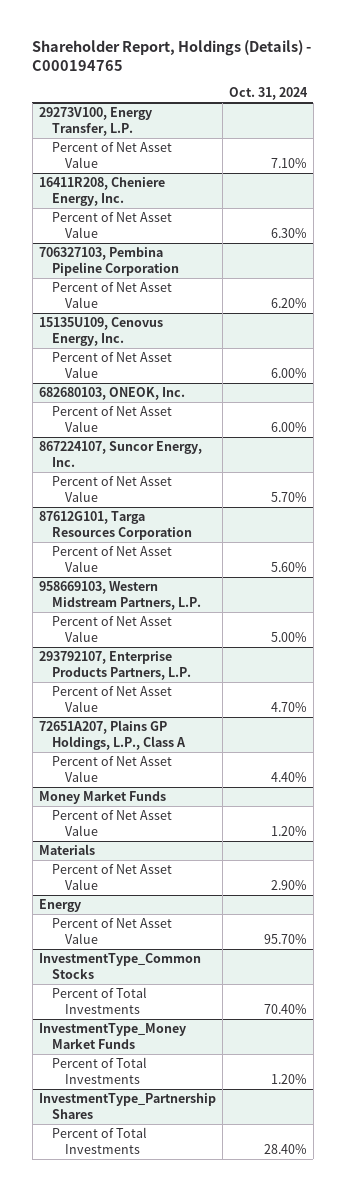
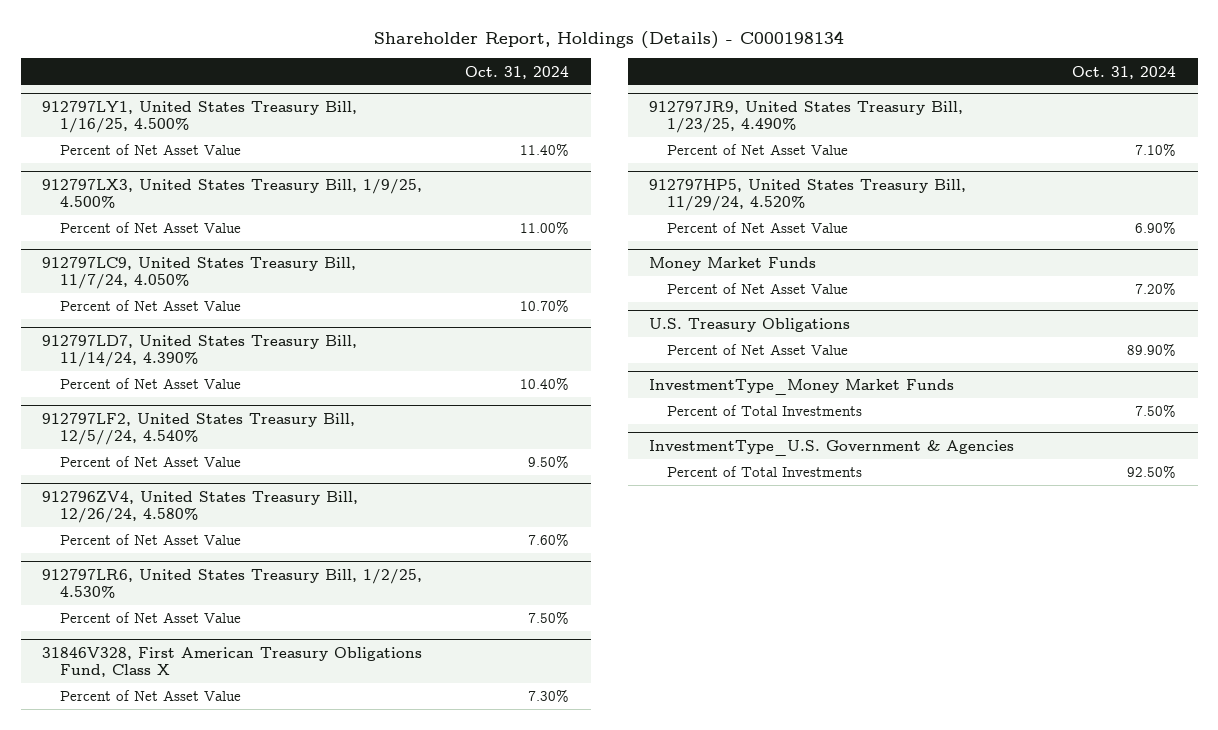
[32,39,312,71] Shareholder Report, Holdings (Details) - C000194765 -> [374,30,845,49] Shareholder Report, Holdings (Details) - C000198134
[38,107,152,136] 29273V100, Energy Transfer, L.P. -> none
none -> [42,100,358,134] 912797LY1, United States Treasury Bill, 1/16/25, 4.500%
none -> [60,144,242,156] Percent of Net Asset Value
none -> [42,178,423,209] 912797LX3, United States Treasury Bill, 1/9/25, 4.500%
none -> [60,222,242,234] Percent of Net Asset Value
none -> [42,256,357,290] 912797LC9, United States Treasury Bill, 11/7/24, 4.050%
none -> [60,300,242,312] Percent of Net Asset Value
none -> [42,334,358,368] 912797LD7, United States Treasury Bill, 11/14/24, 4.390%
none -> [60,378,242,390] Percent of Net Asset Value
none -> [42,412,356,446] 912797LF2, United States Treasury Bill, 12/5//24, 4.540%
none -> [60,456,242,468] Percent of Net Asset Value
none -> [42,490,359,524] 912796ZV4, United States Treasury Bill, 12/26/24, 4.580%
none -> [60,534,242,546] Percent of Net Asset Value
none -> [42,568,423,599] 912797LR6, United States Treasury Bill, 1/2/25, 4.530%
none -> [60,612,242,624] Percent of Net Asset Value
none -> [42,646,423,678] 31846V328, First American Treasury Obligations Fund, Class X
none -> [60,690,242,702] Percent of Net Asset Value
none -> [649,100,964,134] 912797JR9, United States Treasury Bill, 1/23/25, 4.490%
[38,177,165,206] 16411R208, Cheniere Energy, Inc. -> none
[38,247,179,276] 706327103, Pembina Pipeline Corporation -> none
[51,282,172,308] Percent of Net Asset Value -> none
[38,317,163,346] 15135U109, Cenovus Energy, Inc. -> none
[51,352,172,378] Percent of Net Asset Value -> none
[38,387,185,401] 682680103, ONEOK, Inc. -> none
[51,406,172,432] Percent of Net Asset Value -> none
[38,441,202,467] 867224107, Suncor Energy, Inc. -> none
[51,476,172,502] Percent of Net Asset Value -> none
[38,511,192,540] 87612G101, Targa Resources Corporation -> none
[51,546,172,572] Percent of Net Asset Value -> none
[38,581,201,610] 958669103, Western Midstream Partners, L.P. -> none
[51,616,172,642] Percent of Net Asset Value -> none
[38,651,191,680] 293792107, Enterprise Products Partners, L.P. -> none
[51,686,172,712] Percent of Net Asset Value -> none
[38,720,186,750] 72651A207, Plains GP Holdings, L.P., Class A -> none
[51,756,172,782] Percent of Net Asset Value -> none
none -> [649,178,967,212] 912797HP5, United States Treasury Bill, 11/29/24, 4.520%
[270,227,307,238] 6.30% -> [1135,221,1177,235] 6.90%
[38,844,95,856] Materials -> none
[38,899,81,913] Energy -> none
[51,918,172,944] Percent of Net Asset Value -> none
[38,953,201,979] InvestmentType_Common Stocks -> none
[51,987,147,1014] Percent of Total Investments -> none
[270,825,307,836] 1.20% -> [1135,282,1177,296] 7.20%
none -> [649,317,851,332] U.S. Treasury Obligations
[270,879,307,890] 2.90% -> [1127,343,1177,357] 89.90%
[38,1093,216,1119] InvestmentType_Partnership Shares -> none
[270,1073,307,1084] 1.20% -> [1135,404,1177,418] 7.50%
none -> [649,439,1015,456] InvestmentType_U.S. Government & Agencies
[263,1143,307,1154] 28.40% -> [1127,465,1177,479] 92.50%

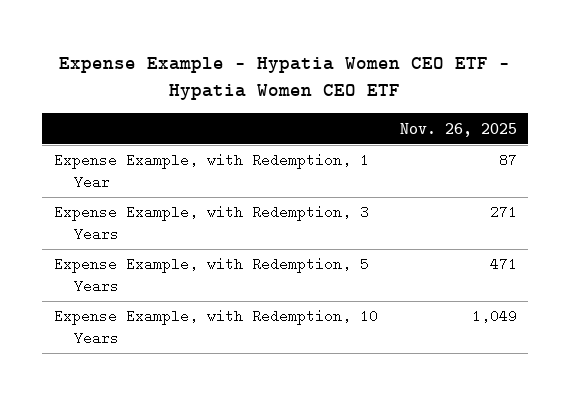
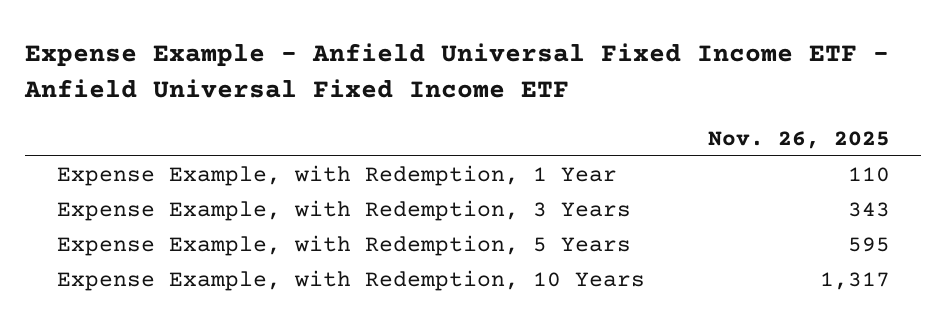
[59,57,511,100] Expense Example - Hypatia Women CEO ETF - Hypatia Women CEO ETF -> [24,43,890,99] Expense Example - Anfield Universal Fixed Income ETF - Anfield Universal Fixed Income ETF
[498,153,517,168] 87 -> [847,167,890,183] 110
[489,205,517,220] 271 -> [847,202,890,218] 343
[489,257,517,272] 471 -> [847,237,890,253] 595
[471,309,517,324] 1,049 -> [819,272,890,291] 1,317

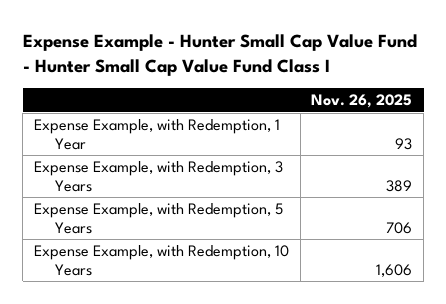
[24,43,890,99] Expense Example - Anfield Universal Fixed Income ETF - Anfield Universal Fixed Income ETF -> [22,34,417,77] Expense Example - Hunter Small Cap Value Fund - Hunter Small Cap Value Fund Class I
[847,167,890,183] 110 -> [395,137,413,150] 93
[847,202,890,218] 343 -> [386,179,413,192] 389
[847,237,890,253] 595 -> [386,221,413,234] 706
[819,272,890,291] 1,317 -> [376,263,413,277] 1,606

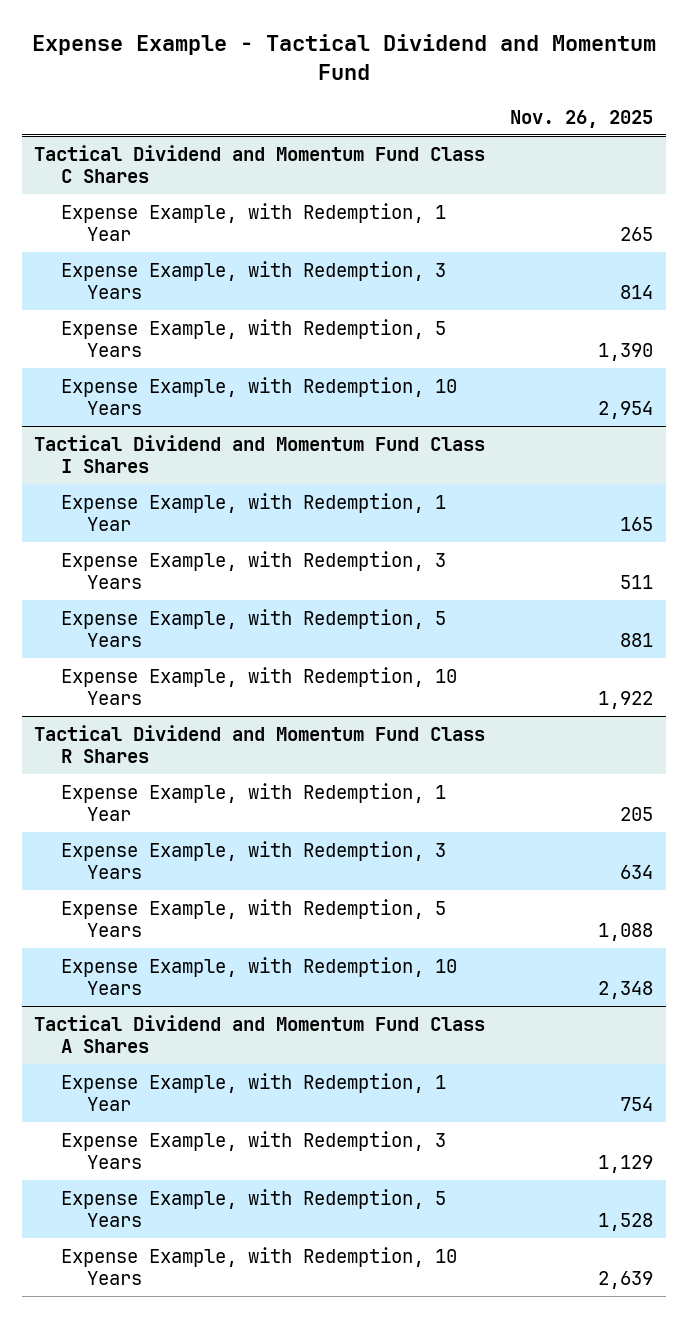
[22,34,417,77] Expense Example - Hunter Small Cap Value Fund - Hunter Small Cap Value Fund Class I -> [31,33,656,81] Expense Example - Tactical Dividend and Momentum Fund
none -> [34,144,486,184] Tactical Dividend and Momentum Fund Class C Shares
[395,137,413,150] 93 -> [620,227,654,242] 265
[386,179,413,192] 389 -> [620,285,654,300] 814
[386,221,413,234] 706 -> [598,343,654,362] 1,390
[376,263,413,277] 1,606 -> [598,401,654,420] 2,954
none -> [34,434,486,474] Tactical Dividend and Momentum Fund Class I Shares
none -> [60,492,446,532] Expense Example, with Redemption, 1 Year
none -> [60,550,446,590] Expense Example, with Redemption, 3 Years
none -> [60,608,446,648] Expense Example, with Redemption, 5 Years
none -> [60,666,457,706] Expense Example, with Redemption, 10 Years
none -> [34,724,486,764] Tactical Dividend and Momentum Fund Class R Shares
none -> [60,782,446,822] Expense Example, with Redemption, 1 Year
none -> [60,840,446,880] Expense Example, with Redemption, 3 Years
none -> [60,898,446,938] Expense Example, with Redemption, 5 Years
none -> [60,956,457,996] Expense Example, with Redemption, 10 Years
none -> [34,1014,486,1054] Tactical Dividend and Momentum Fund Class A Shares
none -> [60,1072,446,1112] Expense Example, with Redemption, 1 Year
none -> [60,1130,446,1170] Expense Example, with Redemption, 3 Years
none -> [60,1188,446,1228] Expense Example, with Redemption, 5 Years
none -> [60,1246,457,1286] Expense Example, with Redemption, 10 Years

